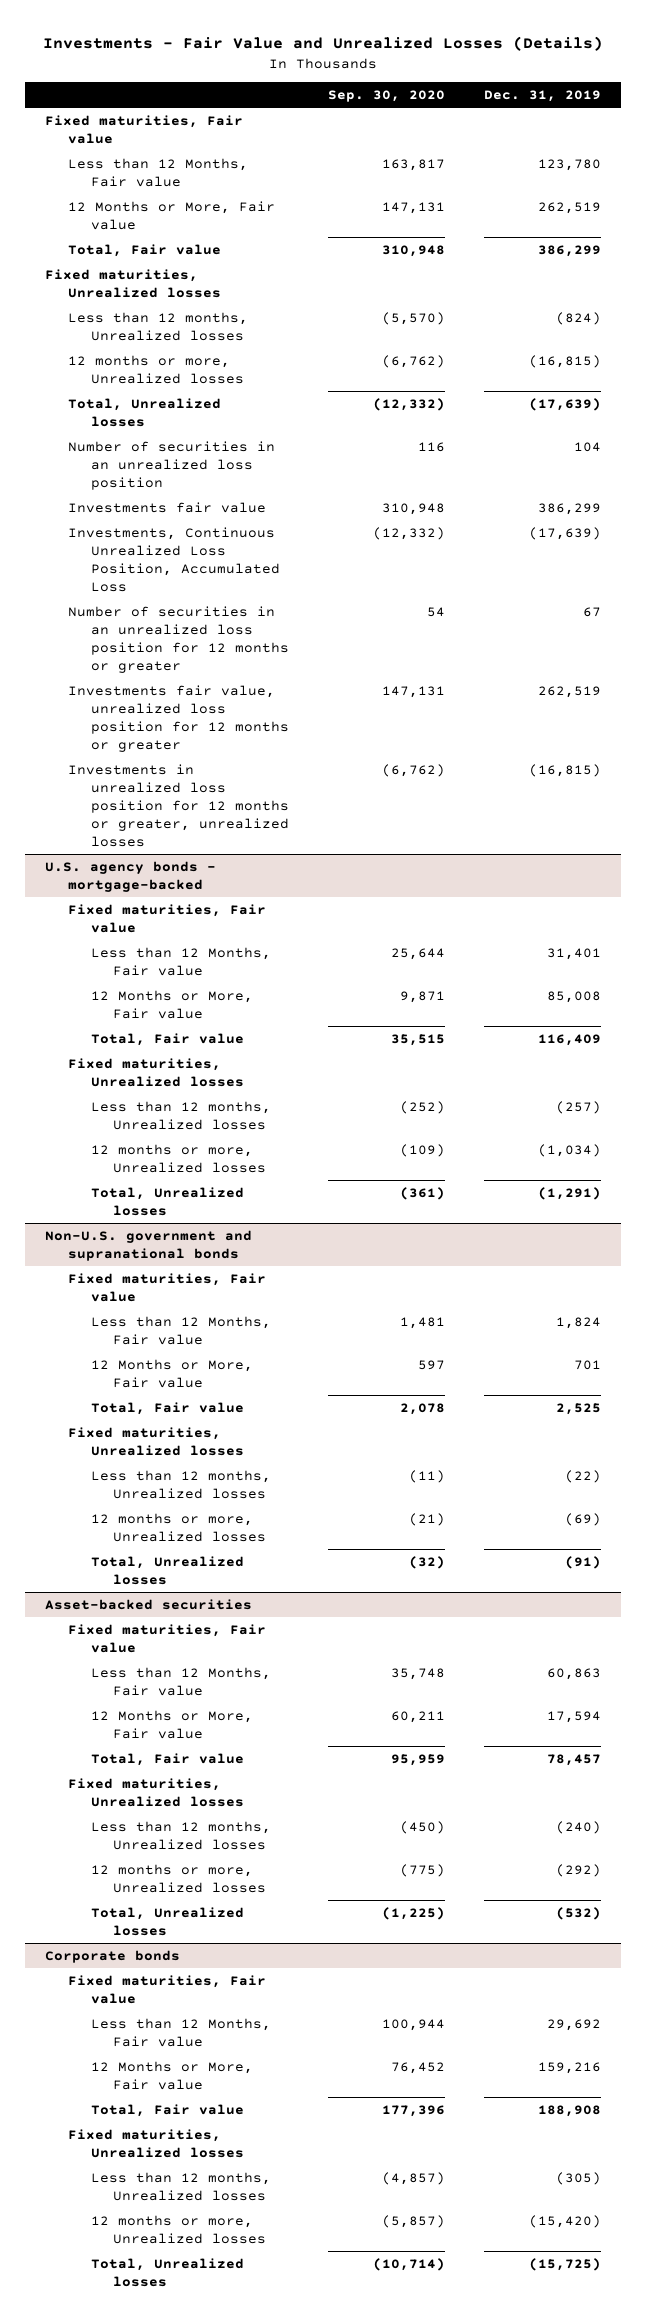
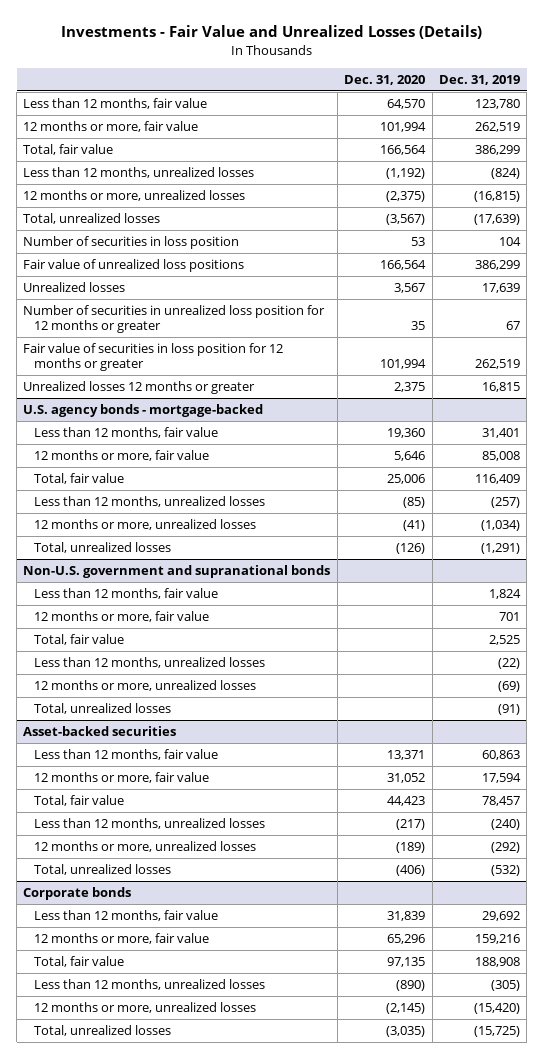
[327,90,445,103] Sep. 30, 2020 -> none
none -> [344,74,426,85] Dec. 31, 2020
[44,114,243,144] Fixed maturities, Fair value -> none
[44,268,221,298] Fixed maturities, Unrealized losses -> none
[67,157,248,187] Less than 12 Months, Fair value -> [23,97,208,109] Less than 12 months, fair value
[67,200,275,230] 12 Months or More, Fair value -> [23,120,199,132] 12 months or more, fair value
[67,243,221,257] Total, Fair value -> [23,143,114,155] Total, fair value
[67,311,248,341] Less than 12 months, Unrealized losses -> [23,166,255,178] Less than 12 months, unrealized losses
[67,354,244,384] 12 months or more, Unrealized losses -> [23,189,246,201] 12 months or more, unrealized losses
[67,397,221,427] Total, Unrealized losses -> [23,212,161,224] Total, unrealized losses
[67,440,275,490] Number of securities in an unrealized loss position -> [23,235,240,249] Number of securities in loss position
[67,501,266,513] Investments fair value -> [23,258,245,272] Fair value of unrealized loss positions
[67,526,280,592] Investments, Continuous Unrealized Loss Position, Accumulated Loss -> [23,281,126,292] Unrealized losses
[529,526,602,540] (17,639) -> [482,282,521,293] 17,639
[67,605,289,673] Number of securities in an unrealized loss position for 12 months or greater -> [23,304,326,334] Number of securities in unrealized loss position for 12 months or greater
[67,684,289,752] Investments fair value, unrealized loss position for 12 months or greater -> [23,342,284,372] Fair value of securities in loss position for 12 months or greater
[67,763,289,847] Investments in unrealized loss position for 12 months or greater, unrealized losses -> [23,380,256,394] Unrealized losses 12 months or greater
[529,763,602,777] (16,815) -> [482,381,521,392] 16,815
[67,903,266,933] Fixed maturities, Fair value -> none
[67,1057,244,1087] Fixed maturities, Unrealized losses -> none
[90,946,271,976] Less than 12 Months, Fair value -> [33,426,218,438] Less than 12 months, fair value
[90,989,253,1019] 12 Months or More, Fair value -> [33,449,209,461] 12 months or more, fair value
[90,1032,244,1046] Total, Fair value -> [33,472,124,484] Total, fair value
[90,1100,271,1130] Less than 12 months, Unrealized losses -> [33,495,265,507] Less than 12 months, unrealized losses
[90,1143,267,1173] 12 months or more, Unrealized losses -> [33,518,256,530] 12 months or more, unrealized losses
[90,1186,244,1216] Total, Unrealized losses -> [33,541,171,553] Total, unrealized losses
[67,1272,266,1302] Fixed maturities, Fair value -> none
[67,1426,244,1456] Fixed maturities, Unrealized losses -> none
[90,1315,271,1345] Less than 12 Months, Fair value -> [33,587,218,599] Less than 12 months, fair value
[90,1358,253,1388] 12 Months or More, Fair value -> [33,610,209,622] 12 months or more, fair value
[90,1401,244,1415] Total, Fair value -> [33,633,124,645] Total, fair value
[90,1469,271,1499] Less than 12 months, Unrealized losses -> [33,656,265,668] Less than 12 months, unrealized losses
[90,1512,267,1542] 12 months or more, Unrealized losses -> [33,679,256,691] 12 months or more, unrealized losses
[90,1555,244,1585] Total, Unrealized losses -> [33,702,171,714] Total, unrealized losses
[67,1623,266,1653] Fixed maturities, Fair value -> none
[67,1777,244,1807] Fixed maturities, Unrealized losses -> none
[90,1666,271,1696] Less than 12 Months, Fair value -> [33,748,218,760] Less than 12 months, fair value
[90,1709,253,1739] 12 Months or More, Fair value -> [33,771,209,783] 12 months or more, fair value
[90,1752,244,1766] Total, Fair value -> [33,794,124,806] Total, fair value
[90,1820,271,1850] Less than 12 months, Unrealized losses -> [33,817,265,829] Less than 12 months, unrealized losses
[90,1863,267,1893] 12 months or more, Unrealized losses -> [33,840,256,852] 12 months or more, unrealized losses
[90,1906,244,1936] Total, Unrealized losses -> [33,863,171,875] Total, unrealized losses
[67,1974,266,2004] Fixed maturities, Fair value -> none
[67,2128,244,2158] Fixed maturities, Unrealized losses -> none
[90,2017,271,2047] Less than 12 Months, Fair value -> [33,909,218,921] Less than 12 months, fair value
[90,2060,253,2090] 12 Months or More, Fair value -> [33,932,209,944] 12 months or more, fair value
[90,2103,244,2117] Total, Fair value -> [33,955,124,967] Total, fair value
[90,2171,271,2201] Less than 12 months, Unrealized losses -> [33,978,265,990] Less than 12 months, unrealized losses
[90,2214,267,2244] 12 months or more, Unrealized losses -> [33,1001,256,1013] 12 months or more, unrealized losses
[90,2257,244,2287] Total, Unrealized losses -> [33,1024,171,1036] Total, unrealized losses

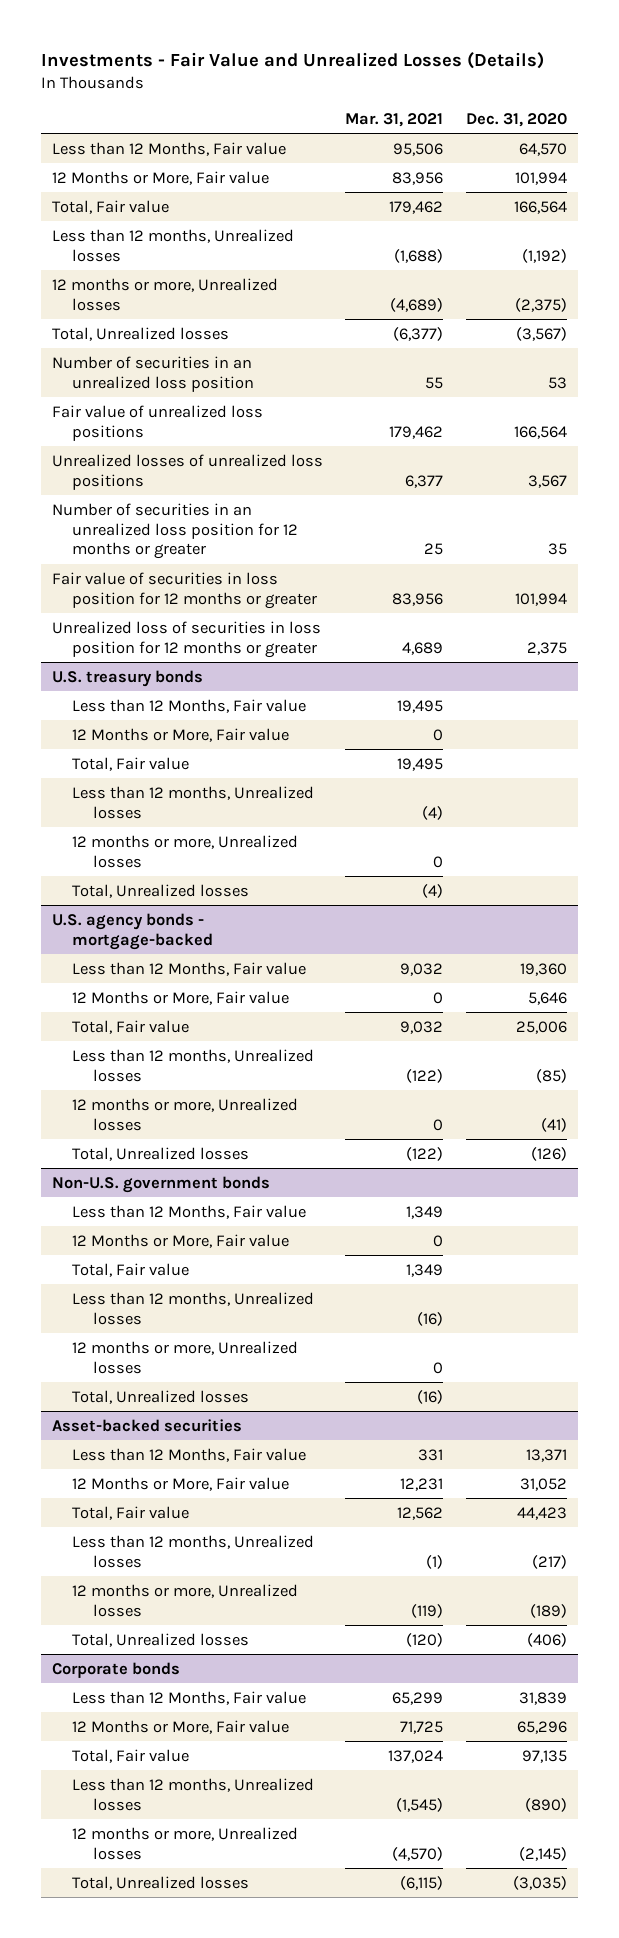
[439,74,521,85] Dec. 31, 2019 -> none
none -> [345,112,444,127] Mar. 31, 2021
[23,97,208,109] Less than 12 months, fair value -> [51,141,286,156] Less than 12 Months, Fair value
[23,120,199,132] 12 months or more, fair value -> [51,170,269,185] 12 Months or More, Fair value
[23,143,114,155] Total, fair value -> [51,199,169,214] Total, Fair value
[23,166,255,178] Less than 12 months, unrealized losses -> [51,228,294,262] Less than 12 months, Unrealized losses
[23,189,246,201] 12 months or more, unrealized losses -> [51,277,278,311] 12 months or more, Unrealized losses
[23,212,161,224] Total, unrealized losses -> [51,326,229,341] Total, Unrealized losses
[23,235,240,249] Number of securities in loss position -> [51,355,255,392] Number of securities in an unrealized loss position
[23,281,126,292] Unrealized losses -> [51,453,323,490] Unrealized losses of unrealized loss positions
[23,304,326,334] Number of securities in unrealized loss position for 12 months or greater -> [51,502,299,560] Number of securities in an unrealized loss position for 12 months or greater
[23,380,256,394] Unrealized losses 12 months or greater -> [51,620,321,658] Unrealized loss of securities in loss position for 12 months or greater
none -> [51,669,203,687] U.S. treasury bonds
none -> [72,698,307,713] Less than 12 Months, Fair value
none -> [72,727,290,742] 12 Months or More, Fair value
none -> [72,756,190,771] Total, Fair value
none -> [72,785,315,819] Less than 12 months, Unrealized losses
none -> [72,834,299,868] 12 months or more, Unrealized losses
none -> [72,883,250,898] Total, Unrealized losses
[33,426,218,438] Less than 12 months, fair value -> [72,961,307,976] Less than 12 Months, Fair value
[33,449,209,461] 12 months or more, fair value -> [72,990,290,1005] 12 Months or More, Fair value
[33,472,124,484] Total, fair value -> [72,1019,190,1034] Total, Fair value
[33,495,265,507] Less than 12 months, unrealized losses -> [72,1048,315,1082] Less than 12 months, Unrealized losses
[33,518,256,530] 12 months or more, unrealized losses -> [72,1097,299,1131] 12 months or more, Unrealized losses
[33,541,171,553] Total, unrealized losses -> [72,1146,250,1161] Total, Unrealized losses
[23,564,331,578] Non-U.S. government and supranational bonds -> [51,1175,270,1193] Non-U.S. government bonds
[33,587,218,599] Less than 12 months, fair value -> [72,1204,307,1219] Less than 12 Months, Fair value
[33,610,209,622] 12 months or more, fair value -> [72,1233,290,1248] 12 Months or More, Fair value
[33,633,124,645] Total, fair value -> [72,1262,190,1277] Total, Fair value
[33,656,265,668] Less than 12 months, unrealized losses -> [72,1291,315,1325] Less than 12 months, Unrealized losses
[33,679,256,691] 12 months or more, unrealized losses -> [72,1340,299,1374] 12 months or more, Unrealized losses
[33,702,171,714] Total, unrealized losses -> [72,1389,250,1404] Total, Unrealized losses
[33,748,218,760] Less than 12 months, fair value -> [72,1447,307,1462] Less than 12 Months, Fair value
[33,771,209,783] 12 months or more, fair value -> [72,1476,290,1491] 12 Months or More, Fair value
[33,794,124,806] Total, fair value -> [72,1505,190,1520] Total, Fair value
[33,817,265,829] Less than 12 months, unrealized losses -> [72,1534,315,1568] Less than 12 months, Unrealized losses
[33,840,256,852] 12 months or more, unrealized losses -> [72,1583,299,1617] 12 months or more, Unrealized losses
[33,863,171,875] Total, unrealized losses -> [72,1632,250,1647] Total, Unrealized losses
[33,909,218,921] Less than 12 months, fair value -> [72,1690,307,1705] Less than 12 Months, Fair value
[33,932,209,944] 12 months or more, fair value -> [72,1719,290,1734] 12 Months or More, Fair value
[33,955,124,967] Total, fair value -> [72,1748,190,1763] Total, Fair value
[33,978,265,990] Less than 12 months, unrealized losses -> [72,1777,315,1811] Less than 12 months, Unrealized losses
[33,1001,256,1013] 12 months or more, unrealized losses -> [72,1826,299,1860] 12 months or more, Unrealized losses
[33,1024,171,1036] Total, unrealized losses -> [72,1875,250,1890] Total, Unrealized losses

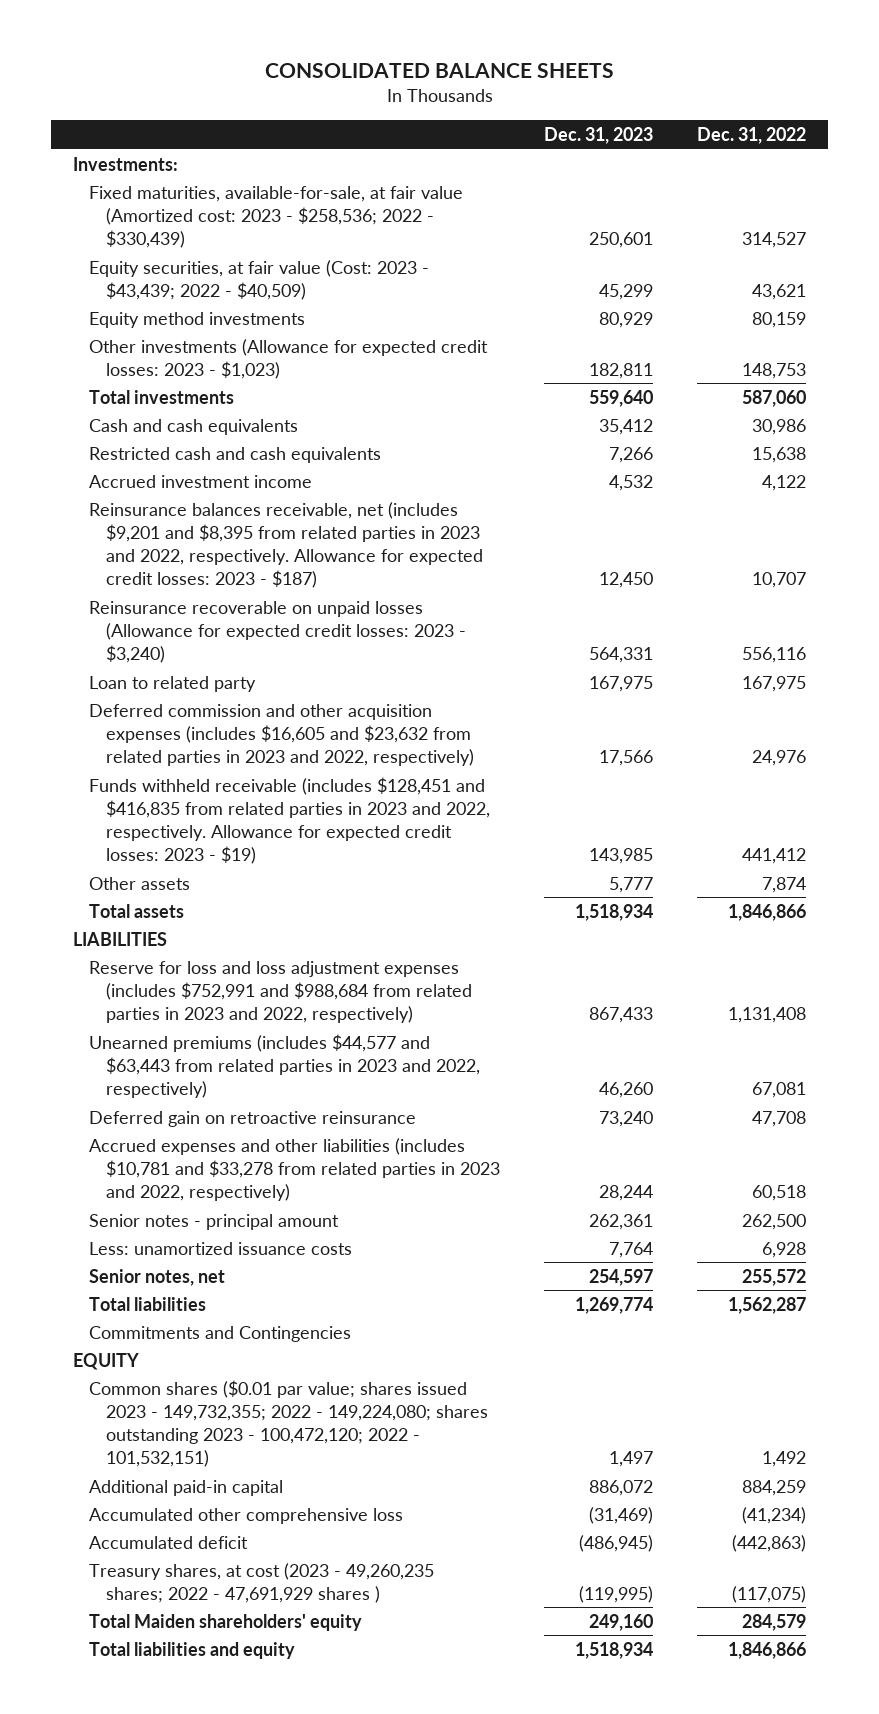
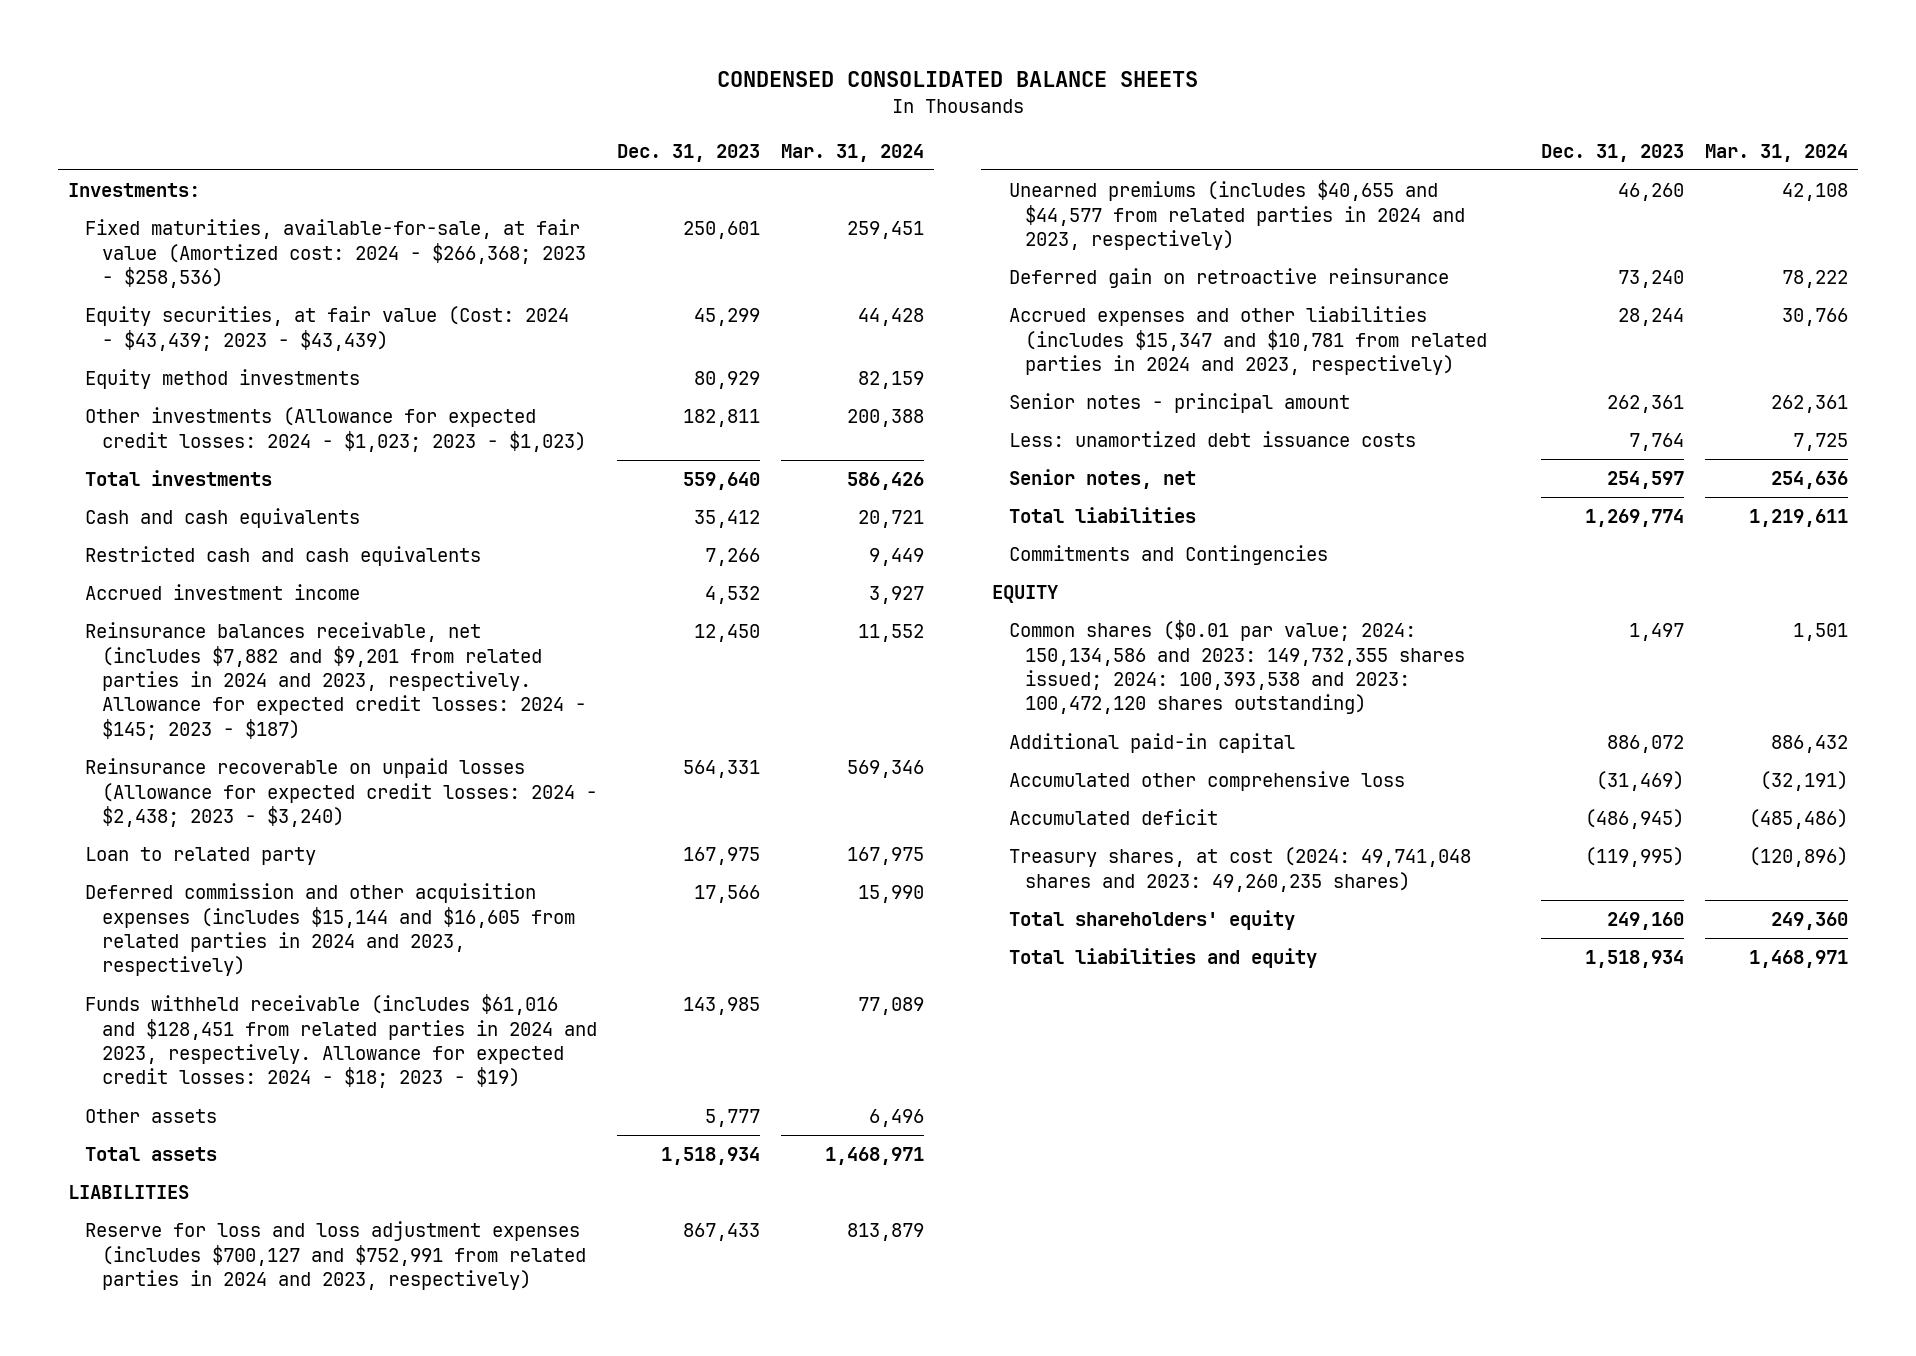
[264,63,614,79] CONSOLIDATED BALANCE SHEETS -> [716,71,1198,88] CONDENSED CONSOLIDATED BALANCE SHEETS
[697,126,807,144] Dec. 31, 2022 -> none
none -> [780,143,924,162] Mar. 31, 2024
[89,185,464,248] Fixed maturities, available-for-sale, at fair value (Amortized cost: 2023 - $258,536; 2022 - $330,439) -> [84,219,586,288] Fixed maturities, available-for-sale, at fair value (Amortized cost: 2024 - $266,368; 2023 - $258,536)
[89,259,430,300] Equity securities, at fair value (Cost: 2023 - $43,439; 2022 - $40,509) -> [84,306,569,351] Equity securities, at fair value (Cost: 2024 - $43,439; 2023 - $43,439)
[89,338,489,379] Other investments (Allowance for expected credit losses: 2023 - $1,023) -> [84,407,586,452] Other investments (Allowance for expected credit losses: 2024 - $1,023; 2023 - $1,023)
[89,501,483,588] Reinsurance balances receivable, net (includes $9,201 and $8,395 from related parties in 2023 and 2022, respectively. Allowance for expected credit losses: 2023 - $187) -> [84,622,586,740] Reinsurance balances receivable, net (includes $7,882 and $9,201 from related parties in 2024 and 2023, respectively. Allowance for expected credit losses: 2024 - $145; 2023 - $187)
[89,600,466,663] Reinsurance recoverable on unpaid losses (Allowance for expected credit losses: 2023 - $3,240) -> [84,758,597,827] Reinsurance recoverable on unpaid losses (Allowance for expected credit losses: 2024 - $2,438; 2023 - $3,240)
[89,703,474,766] Deferred commission and other acquisition expenses (includes $16,605 and $23,632 from related parties in 2023 and 2022, respectively) -> [84,883,575,977] Deferred commission and other acquisition expenses (includes $15,144 and $16,605 from related parties in 2024 and 2023, respectively)
[89,776,490,864] Funds withheld receivable (includes $128,451 and $416,835 from related parties in 2023 and 2022, respectively. Allowance for expected credit losses: 2023 - $19) -> [84,994,597,1089] Funds withheld receivable (includes $61,016 and $128,451 from related parties in 2024 and 2023, respectively. Allowance for expected credit losses: 2024 - $18; 2023 - $19)
[89,960,472,1023] Reserve for loss and loss adjustment expenses (includes $752,991 and $988,684 from related parties in 2023 and 2022, respectively) -> [84,1221,586,1290] Reserve for loss and loss adjustment expenses (includes $700,127 and $752,991 from related parties in 2024 and 2023, respectively)
[89,1033,480,1098] Unearned premiums (includes $44,577 and $63,443 from related parties in 2023 and 2022, respectively) -> [1008,180,1466,250] Unearned premiums (includes $40,655 and $44,577 from related parties in 2024 and 2023, respectively)
[89,1137,500,1201] Accrued expenses and other liabilities (includes $10,781 and $33,278 from related parties in 2023 and 2022, respectively) -> [1008,306,1488,375] Accrued expenses and other liabilities (includes $15,347 and $10,781 from related parties in 2024 and 2023, respectively)
[89,1241,353,1255] Less: unamortized issuance costs -> [1008,431,1416,448] Less: unamortized debt issuance costs
[89,1379,488,1467] Common shares ($0.01 par value; shares issued 2023 - 149,732,355; 2022 - 149,224,080; shares outstanding 2023 - 100,472,120; 2022 - 101,532,151) -> [1008,620,1466,715] Common shares ($0.01 par value; 2024: 150,134,586 and 2023: 149,732,355 shares issued; 2024: 100,393,538 and 2023: 100,472,120 shares outstanding)
[89,1562,435,1603] Treasury shares, at cost (2023 - 49,260,235 shares; 2022 - 47,691,929 shares ) -> [1008,847,1471,892] Treasury shares, at cost (2024: 49,741,048 shares and 2023: 49,260,235 shares)
[89,1613,363,1631] Total Maiden shareholders' equity -> [1008,910,1295,931] Total shareholders' equity

